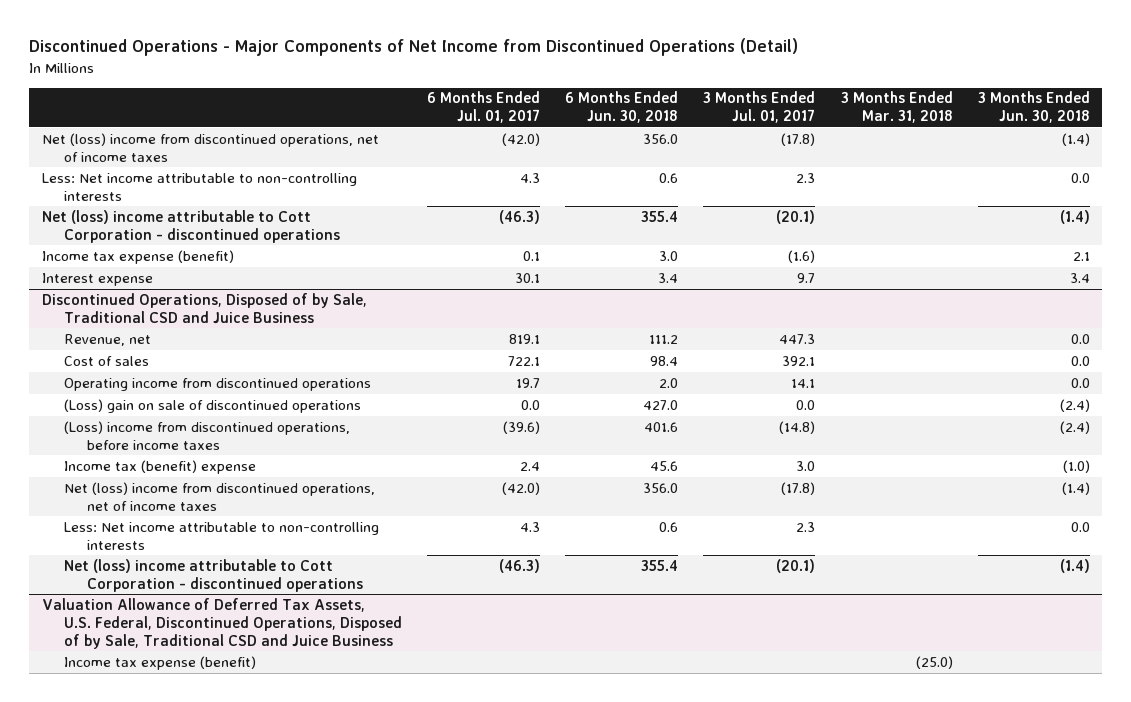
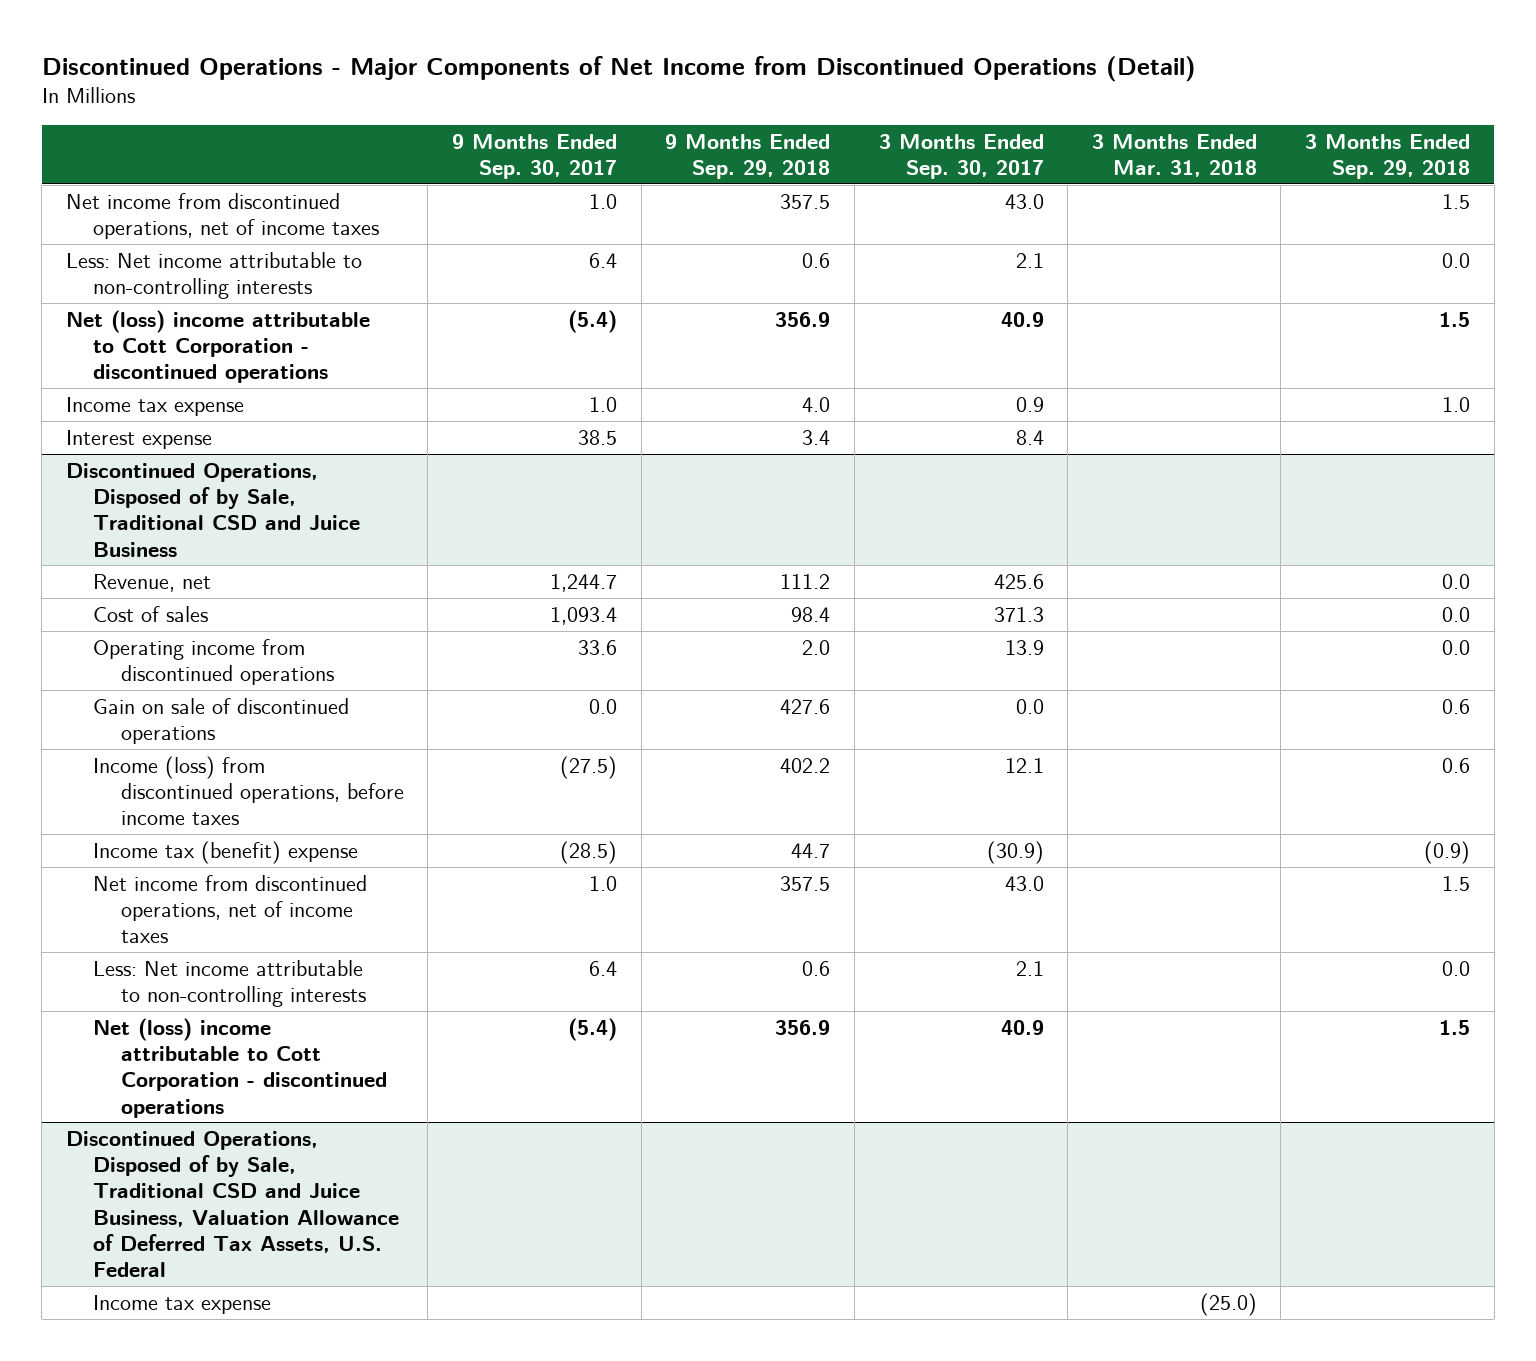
[427,91,541,124] 6 Months Ended Jul. 01, 2017 -> none
[565,91,679,124] 6 Months Ended Jun. 30, 2018 -> none
[703,91,816,124] 3 Months Ended Jul. 01, 2017 -> none
[977,91,1090,124] 3 Months Ended Jun. 30, 2018 -> none
none -> [452,133,618,179] 9 Months Ended Sep. 30, 2017
none -> [665,133,831,179] 9 Months Ended Sep. 29, 2018
none -> [878,133,1044,179] 3 Months Ended Sep. 30, 2017
none -> [1305,133,1471,179] 3 Months Ended Sep. 29, 2018
[41,132,379,162] Net (loss) income from discontinued operations, net of income taxes -> [65,192,380,240] Net income from discontinued operations, net of income taxes
[41,249,234,264] Income tax expense (benefit) -> [65,396,244,416] Income tax expense
[64,398,362,413] (Loss) gain on sale of discontinued operations -> [93,697,350,745] Gain on sale of discontinued operations
[64,420,351,450] (Loss) income from discontinued operations, before income taxes -> [93,755,404,826] Income (loss) from discontinued operations, before income taxes
[64,481,376,511] Net (loss) income from discontinued operations, net of income taxes -> [93,874,368,944] Net income from discontinued operations, net of income taxes
[41,597,403,649] Valuation Allowance of Deferred Tax Assets, U.S. Federal, Discontinued Operations, Disposed of by Sale, Traditional CSD and Juice Business -> [65,1130,400,1278] Discontinued Operations, Disposed of by Sale, Traditional CSD and Juice Business, Valuation Allowance of Deferred Tax Assets, U.S. Federal
[64,655,257,670] Income tax expense (benefit) -> [93,1294,272,1314] Income tax expense

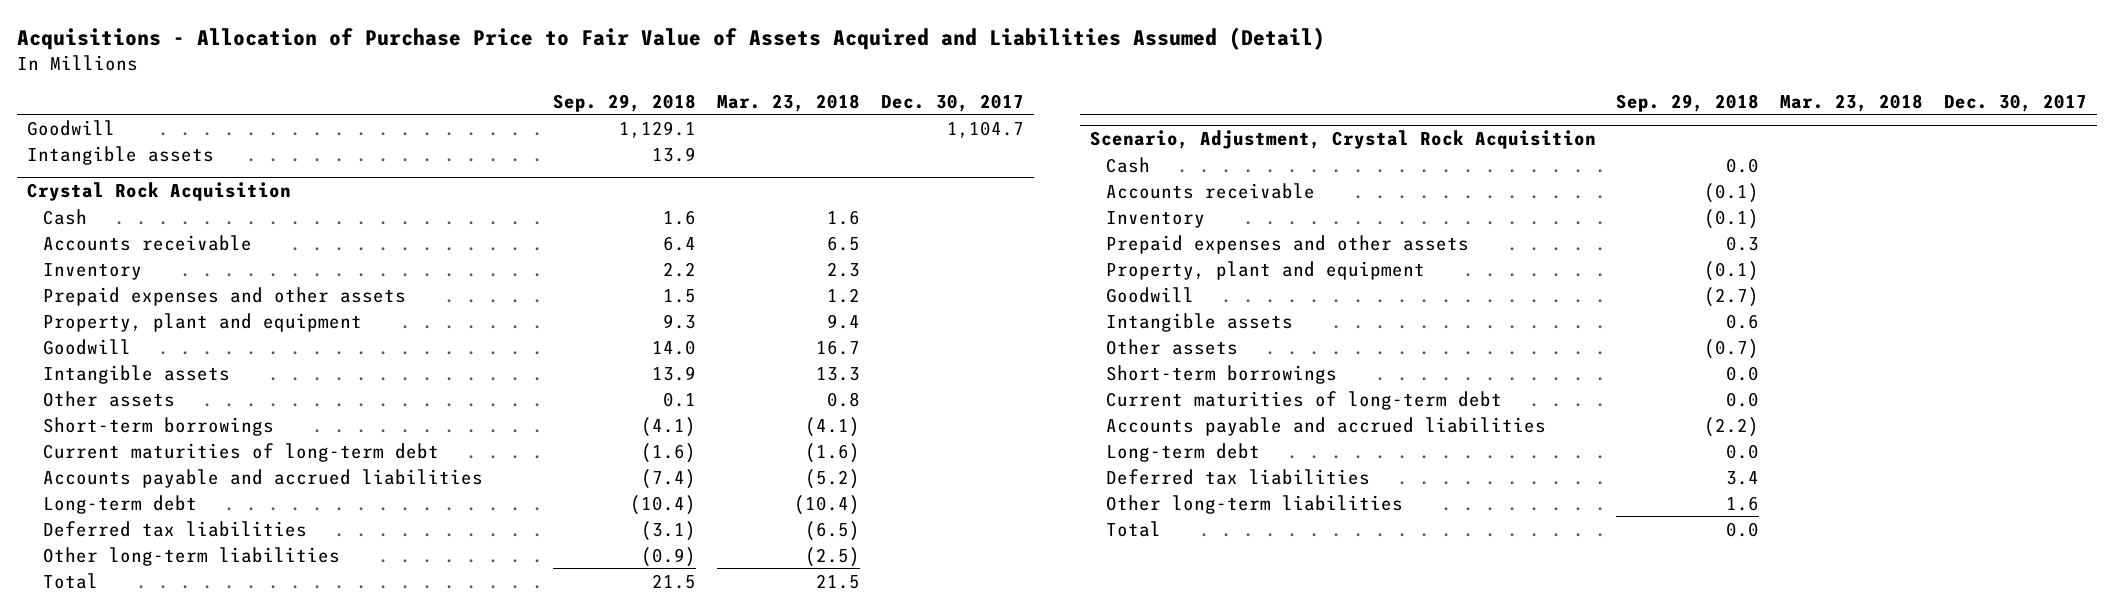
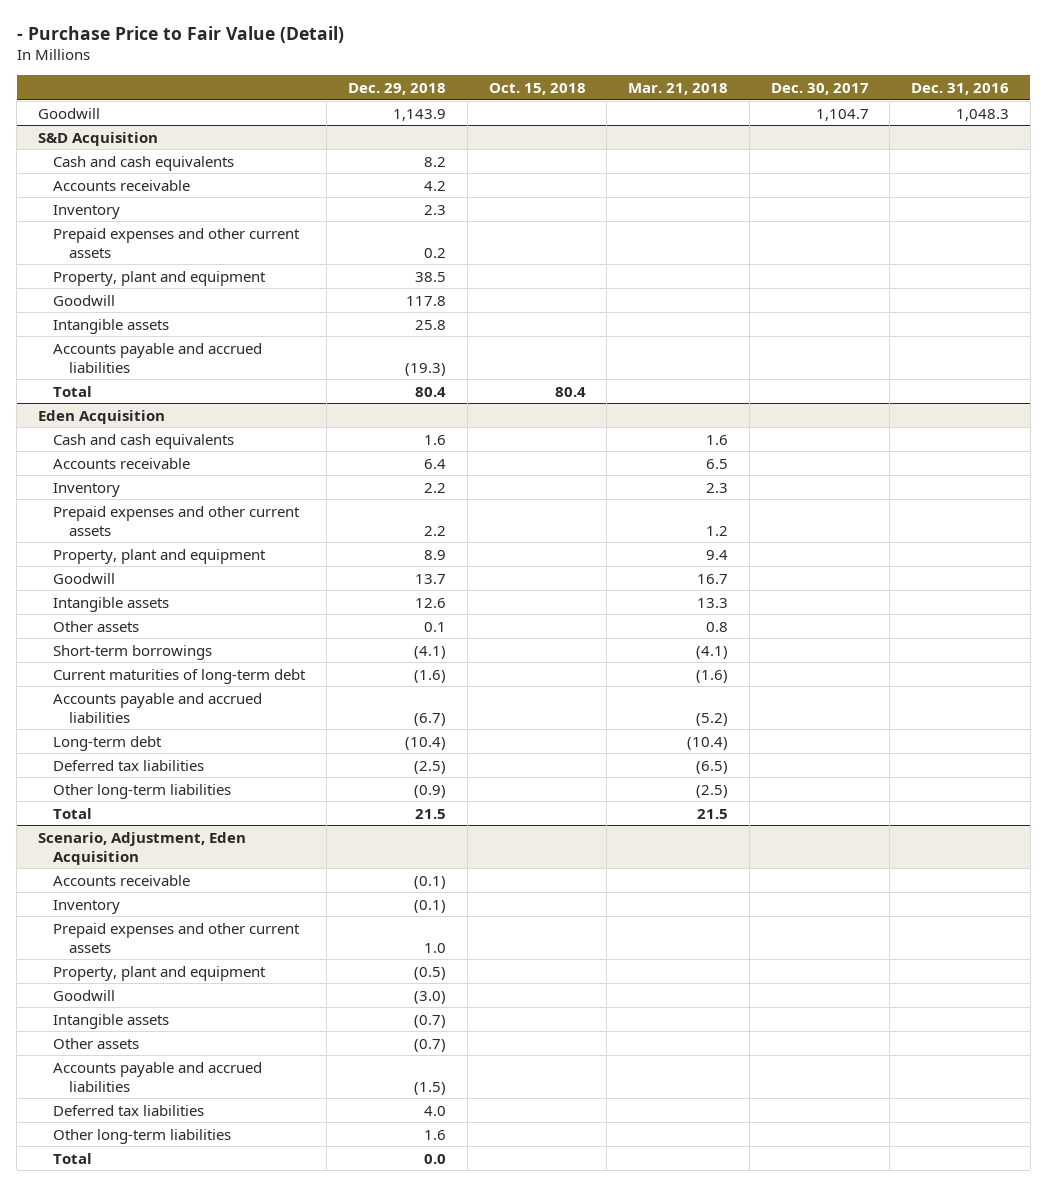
[16,27,1325,51] Acquisitions - Allocation of Purchase Price to Fair Value of Assets Acquired and Liabilities Assumed (Detail) -> [16,25,344,43] - Purchase Price to Fair Value (Detail)
[553,93,697,112] Sep. 29, 2018 -> none
[717,93,861,112] Mar. 23, 2018 -> none
none -> [348,83,447,96] Dec. 29, 2018
none -> [488,83,586,96] Oct. 15, 2018
none -> [628,83,729,96] Mar. 21, 2018
none -> [911,83,1010,96] Dec. 31, 2016
[26,145,214,165] Intangible assets -> none
[26,182,291,202] Crystal Rock Acquisition -> none
[43,208,88,225] Cash -> none
[43,234,253,251] Accounts receivable -> none
[43,262,143,280] Inventory -> none
[43,286,407,306] Prepaid expenses and other assets -> none
[43,312,363,332] Property, plant and equipment -> none
[43,338,132,355] Goodwill -> none
[43,364,231,384] Intangible assets -> none
[43,390,176,407] Other assets -> none
[43,416,275,436] Short-term borrowings -> none
[43,442,440,462] Current maturities of long-term debt -> none
[43,468,484,488] Accounts payable and accrued liabilities -> none
[43,494,198,514] Long-term debt -> none
[43,520,308,537] Deferred tax liabilities -> none
[43,546,341,566] Other long-term liabilities -> none
[43,572,99,589] Total -> none
[1106,156,1151,173] Cash -> none
none -> [37,131,158,146] S&D Acquisition
none -> [53,155,235,171] Cash and cash equivalents
none -> [53,179,191,191] Accounts receivable
none -> [53,204,121,219] Inventory
none -> [53,227,301,258] Prepaid expenses and other current assets
none -> [53,270,267,286] Property, plant and equipment
none -> [53,294,116,306] Goodwill
none -> [53,318,170,334] Intangible assets
none -> [53,342,263,373] Accounts payable and accrued liabilities
none -> [53,385,93,397] Total
none -> [37,409,165,424] Eden Acquisition
none -> [53,433,235,449] Cash and cash equivalents
none -> [53,457,191,469] Accounts receivable
none -> [53,482,121,497] Inventory
none -> [53,505,301,536] Prepaid expenses and other current assets
none -> [53,548,267,564] Property, plant and equipment
none -> [53,572,116,584] Goodwill
none -> [53,596,170,612] Intangible assets
none -> [53,620,140,632] Other assets
none -> [53,644,213,660] Short-term borrowings
none -> [53,668,307,684] Current maturities of long-term debt
none -> [53,692,263,723] Accounts payable and accrued liabilities
none -> [53,735,163,751] Long-term debt
none -> [53,759,205,771] Deferred tax liabilities
none -> [53,783,232,799] Other long-term liabilities
none -> [53,807,93,819] Total
[1089,130,1596,150] Scenario, Adjustment, Crystal Rock Acquisition -> [37,831,246,865] Scenario, Adjustment, Eden Acquisition
[1106,234,1470,254] Prepaid expenses and other assets -> [53,922,301,953] Prepaid expenses and other current assets
[1106,364,1338,384] Short-term borrowings -> none
[1106,390,1503,410] Current maturities of long-term debt -> none
[1106,442,1261,462] Long-term debt -> none

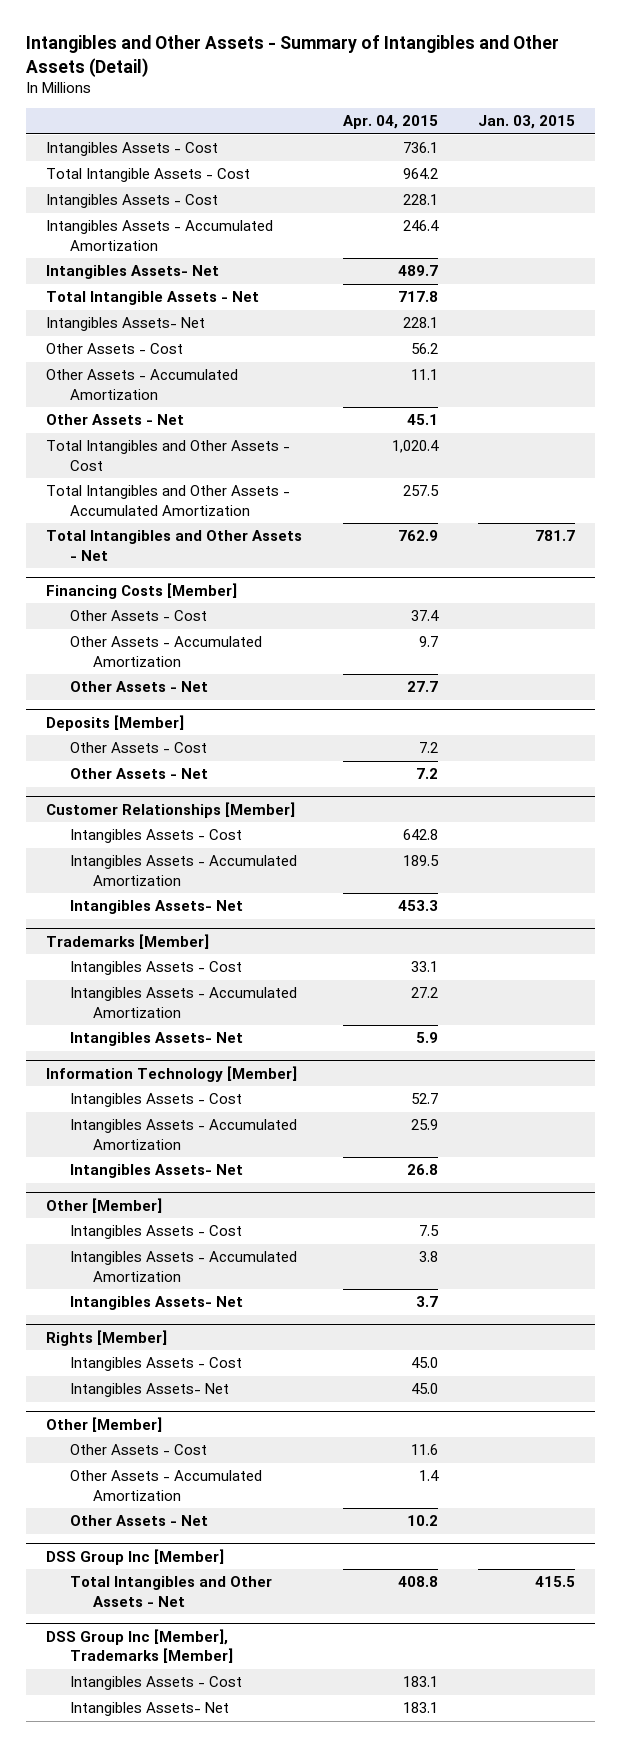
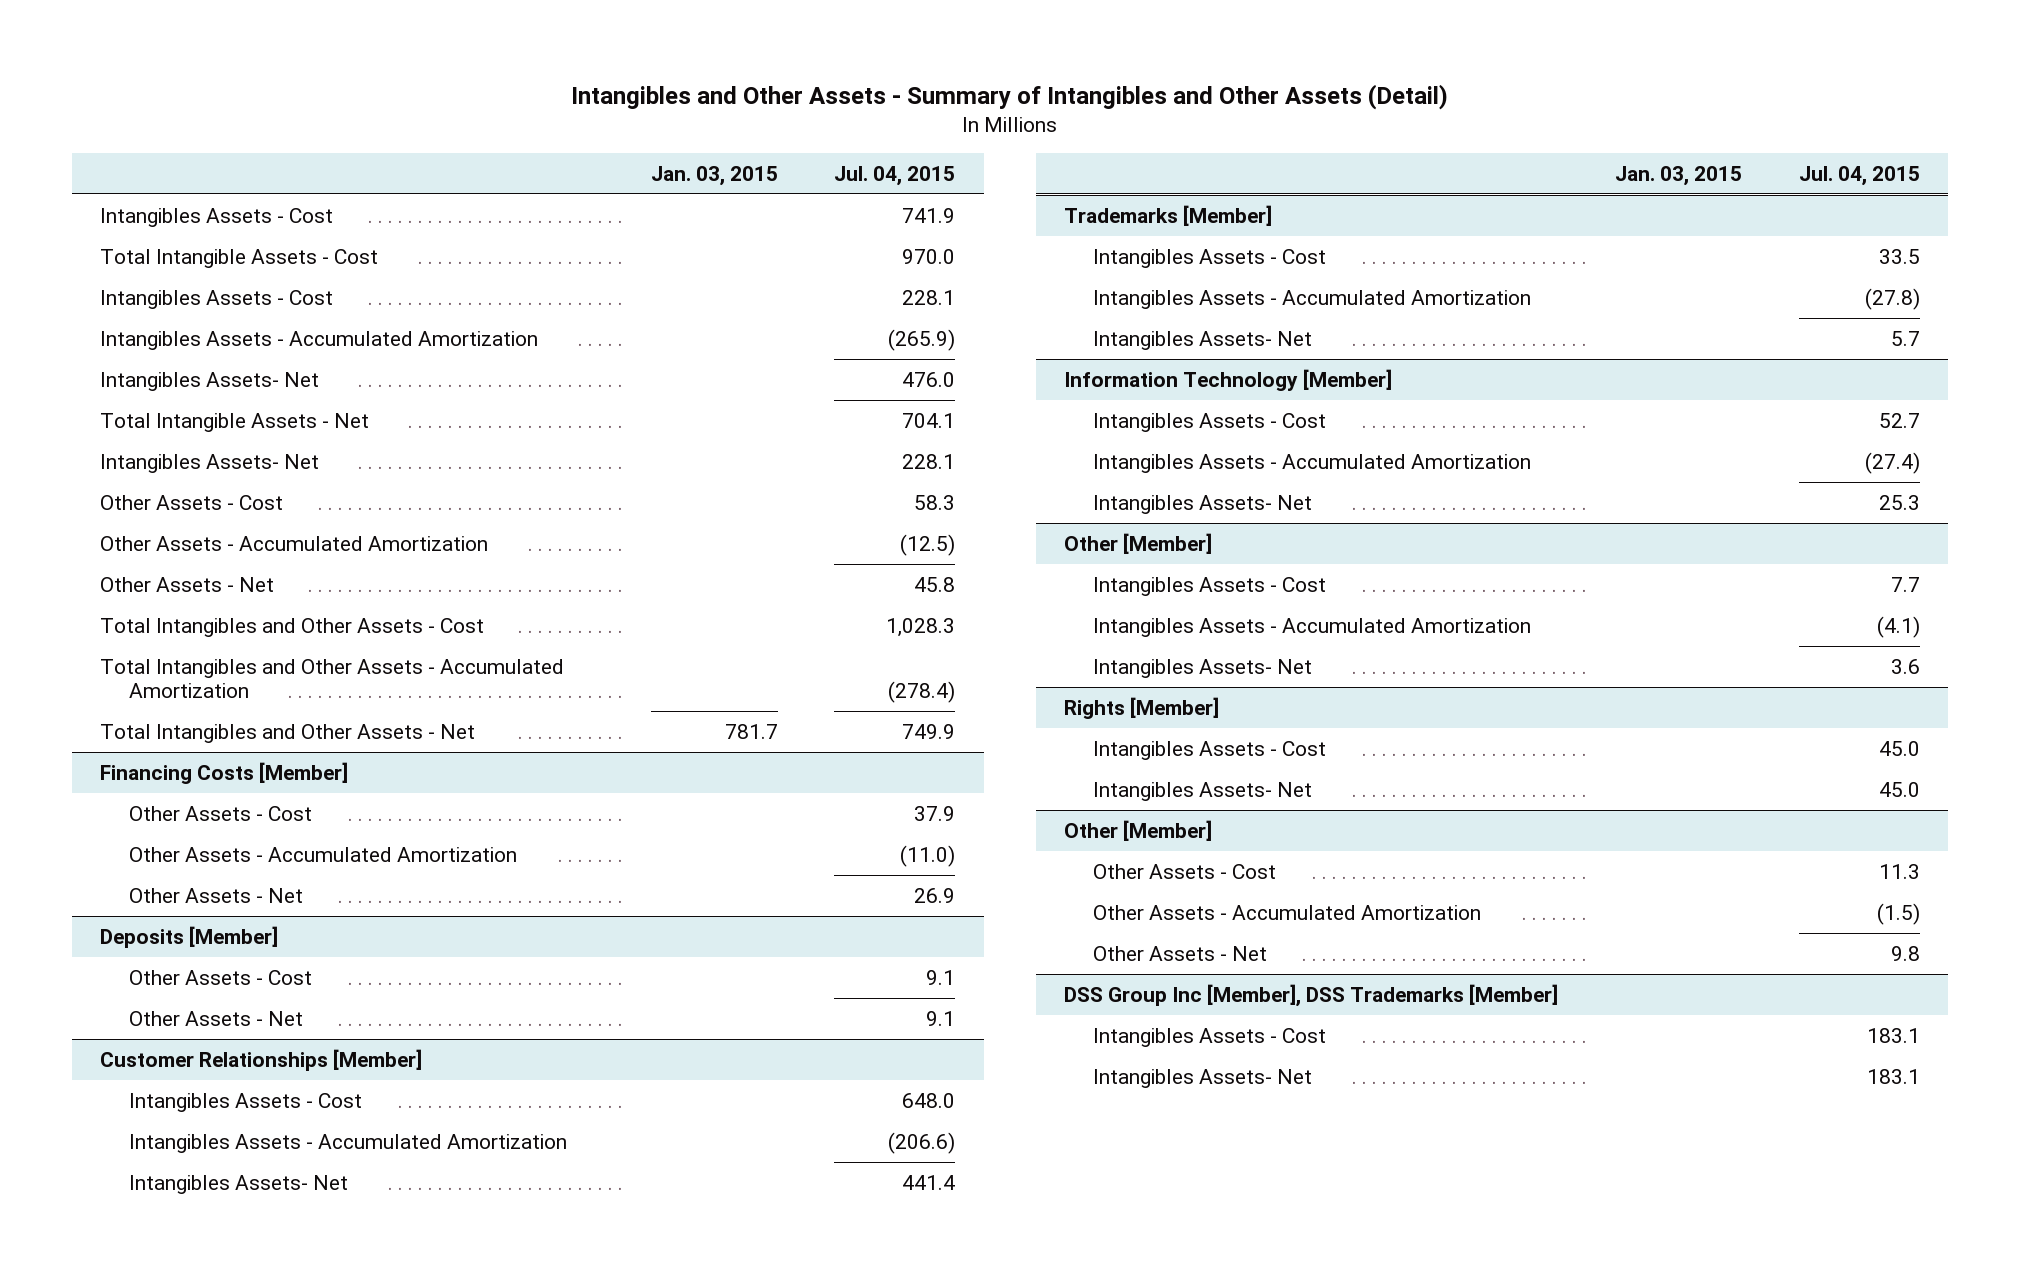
[342,115,438,130] Apr. 04, 2015 -> none
none -> [834,166,956,187] Jul. 04, 2015
[46,1548,225,1565] DSS Group Inc [Member] -> none
[69,1576,272,1607] Total Intangibles and Other Assets - Net -> none
[46,1628,233,1664] DSS Group Inc [Member], Trademarks [Member] -> [1064,983,1559,1007] DSS Group Inc [Member], DSS Trademarks [Member]

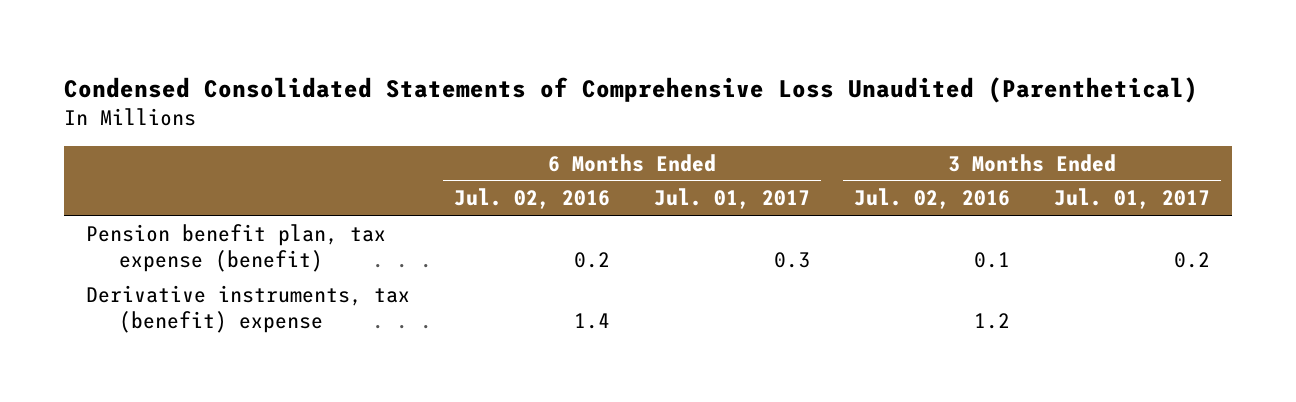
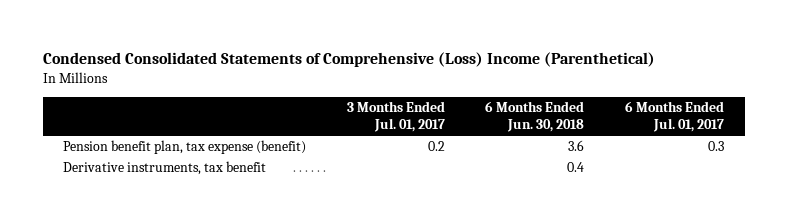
[64,76,1199,103] Condensed Consolidated Statements of Comprehensive Loss Unaudited (Parenthetical) -> [42,52,655,68] Condensed Consolidated Statements of Comprehensive (Loss) Income (Parenthetical)
[454,188,611,210] Jul. 02, 2016 -> none
[853,188,1010,210] Jul. 02, 2016 -> none
none -> [485,101,585,133] 6 Months Ended Jun. 30, 2018
[86,284,411,333] Derivative instruments, tax (benefit) expense -> [63,161,267,176] Derivative instruments, tax benefit

